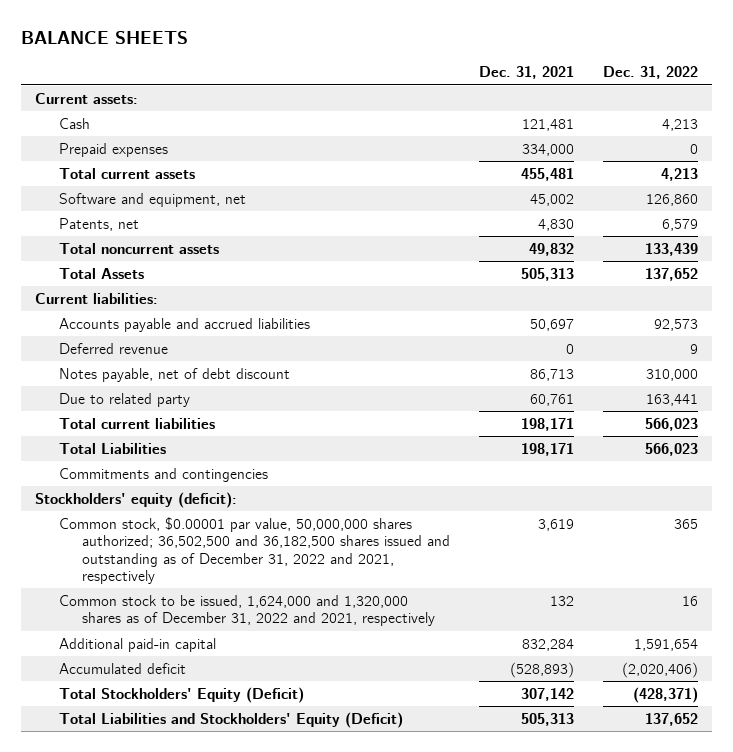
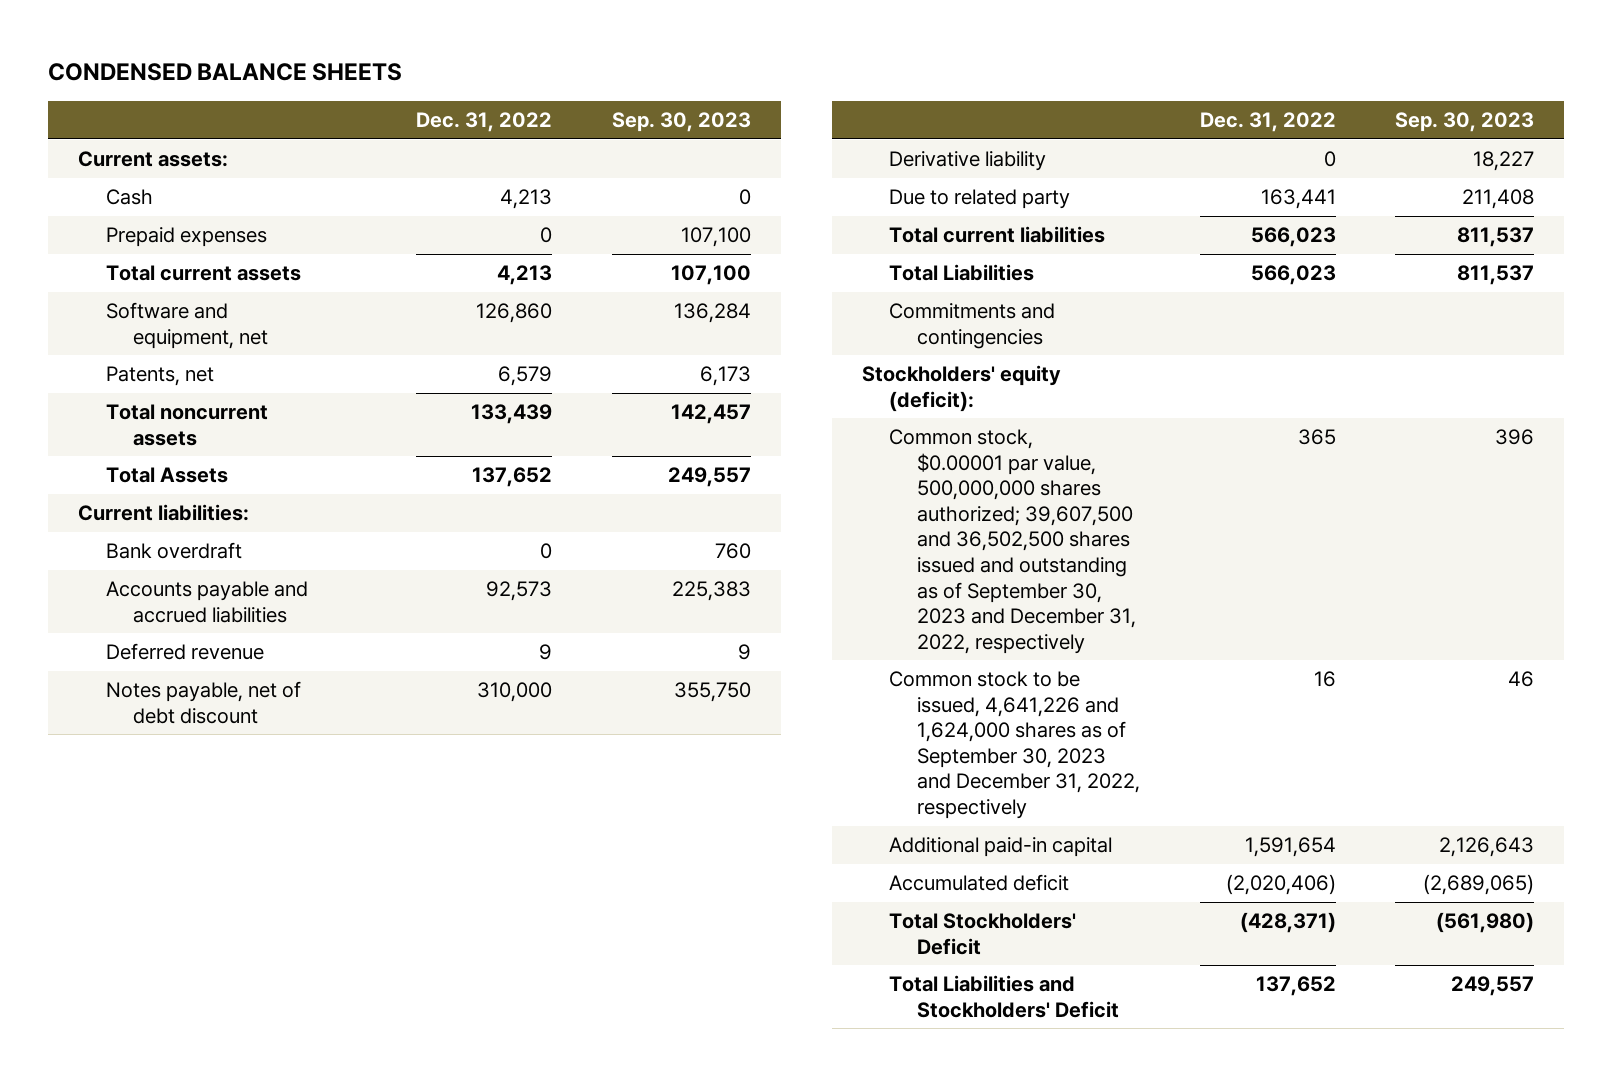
[20,31,188,45] BALANCE SHEETS -> [48,63,403,82] CONDENSED BALANCE SHEETS
[478,66,574,80] Dec. 31, 2021 -> none
none -> [611,112,751,133] Sep. 30, 2023
none -> [105,542,242,560] Bank overdraft
none -> [889,151,1047,172] Derivative liability
[58,516,450,584] Common stock, $0.00001 par value, 50,000,000 shares authorized; 36,502,500 and 36,182,500 shares issued and outstanding as of December 31, 2022 and 2021, respectively -> [889,429,1137,654] Common stock, $0.00001 par value, 500,000,000 shares authorized; 39,607,500 and 36,502,500 shares issued and outstanding as of September 30, 2023 and December 31, 2022, respectively
[58,594,435,627] Common stock to be issued, 1,624,000 and 1,320,000 shares as of December 31, 2022 and 2021, respectively -> [889,671,1141,820] Common stock to be issued, 4,641,226 and 1,624,000 shares as of September 30, 2023 and December 31, 2022, respectively
[58,686,304,703] Total Stockholders' Equity (Deficit) -> [889,913,1077,955] Total Stockholders' Deficit
[58,711,403,728] Total Liabilities and Stockholders' Equity (Deficit) -> [889,975,1120,1018] Total Liabilities and Stockholders' Deficit

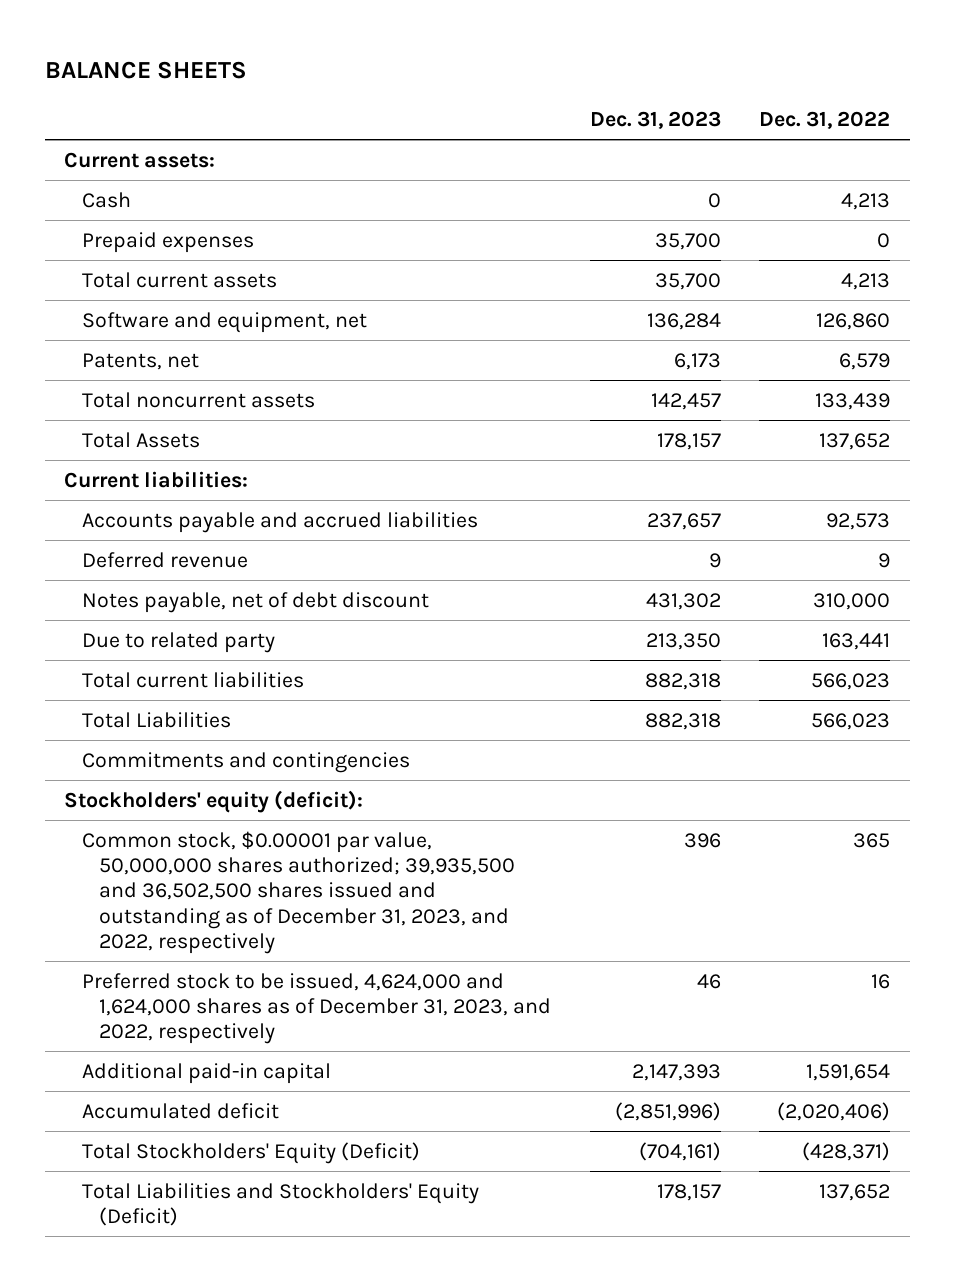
[48,63,403,82] CONDENSED BALANCE SHEETS -> [44,60,247,79] BALANCE SHEETS
[611,112,751,133] Sep. 30, 2023 -> none
none -> [589,110,721,129] Dec. 31, 2023
[105,542,242,560] Bank overdraft -> none
[889,151,1047,172] Derivative liability -> none
[889,429,1137,654] Common stock, $0.00001 par value, 500,000,000 shares authorized; 39,607,500 and 36,502,500 shares issued and outstanding as of September 30, 2023 and December 31, 2022, respectively -> [81,830,516,954] Common stock, $0.00001 par value, 50,000,000 shares authorized; 39,935,500 and 36,502,500 shares issued and outstanding as of December 31, 2023, and 2022, respectively
[889,671,1141,820] Common stock to be issued, 4,641,226 and 1,624,000 shares as of September 30, 2023 and December 31, 2022, respectively -> [81,972,552,1045] Preferred stock to be issued, 4,624,000 and 1,624,000 shares as of December 31, 2023, and 2022, respectively
[889,913,1077,955] Total Stockholders' Deficit -> [81,1141,420,1164] Total Stockholders' Equity (Deficit)
[889,975,1120,1018] Total Liabilities and Stockholders' Deficit -> [81,1182,479,1226] Total Liabilities and Stockholders' Equity (Deficit)

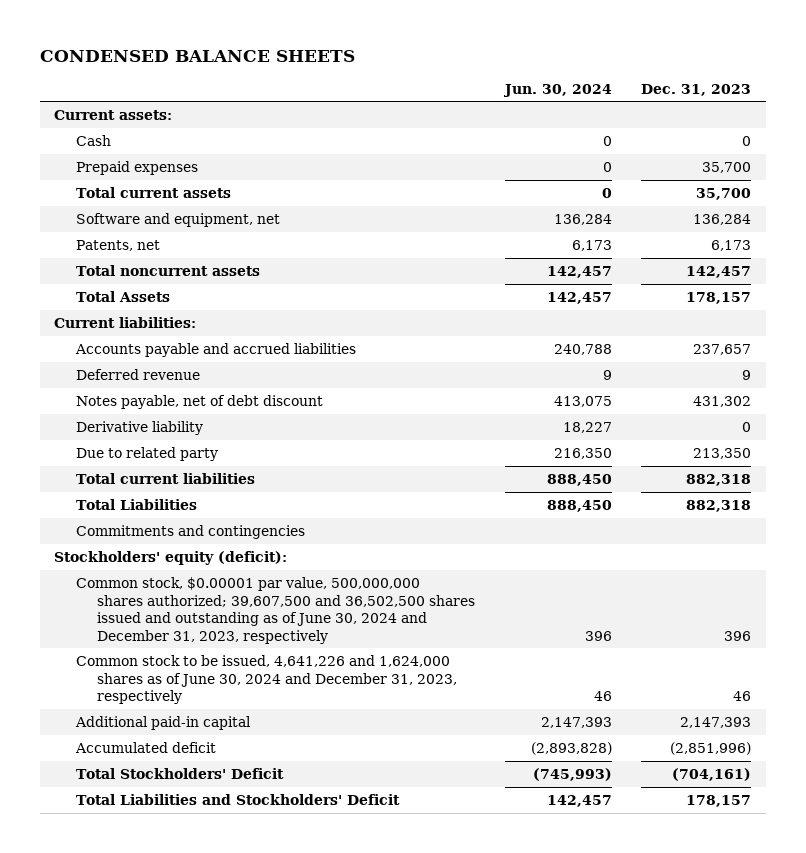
[44,60,247,79] BALANCE SHEETS -> [39,49,355,62] CONDENSED BALANCE SHEETS
[759,110,891,129] Dec. 31, 2022 -> none
none -> [502,83,612,97] Jun. 30, 2024
none -> [75,420,203,435] Derivative liability
[81,830,516,954] Common stock, $0.00001 par value, 50,000,000 shares authorized; 39,935,500 and 36,502,500 shares issued and outstanding as of December 31, 2023, and 2022, respectively -> [75,576,475,644] Common stock, $0.00001 par value, 500,000,000 shares authorized; 39,607,500 and 36,502,500 shares issued and outstanding as of June 30, 2024 and December 31, 2023, respectively
[81,972,552,1045] Preferred stock to be issued, 4,624,000 and 1,624,000 shares as of December 31, 2023, and 2022, respectively -> [75,654,457,705] Common stock to be issued, 4,641,226 and 1,624,000 shares as of June 30, 2024 and December 31, 2023, respectively
[81,1141,420,1164] Total Stockholders' Equity (Deficit) -> [75,767,284,779] Total Stockholders' Deficit
[81,1182,479,1226] Total Liabilities and Stockholders' Equity (Deficit) -> [75,793,400,805] Total Liabilities and Stockholders' Deficit

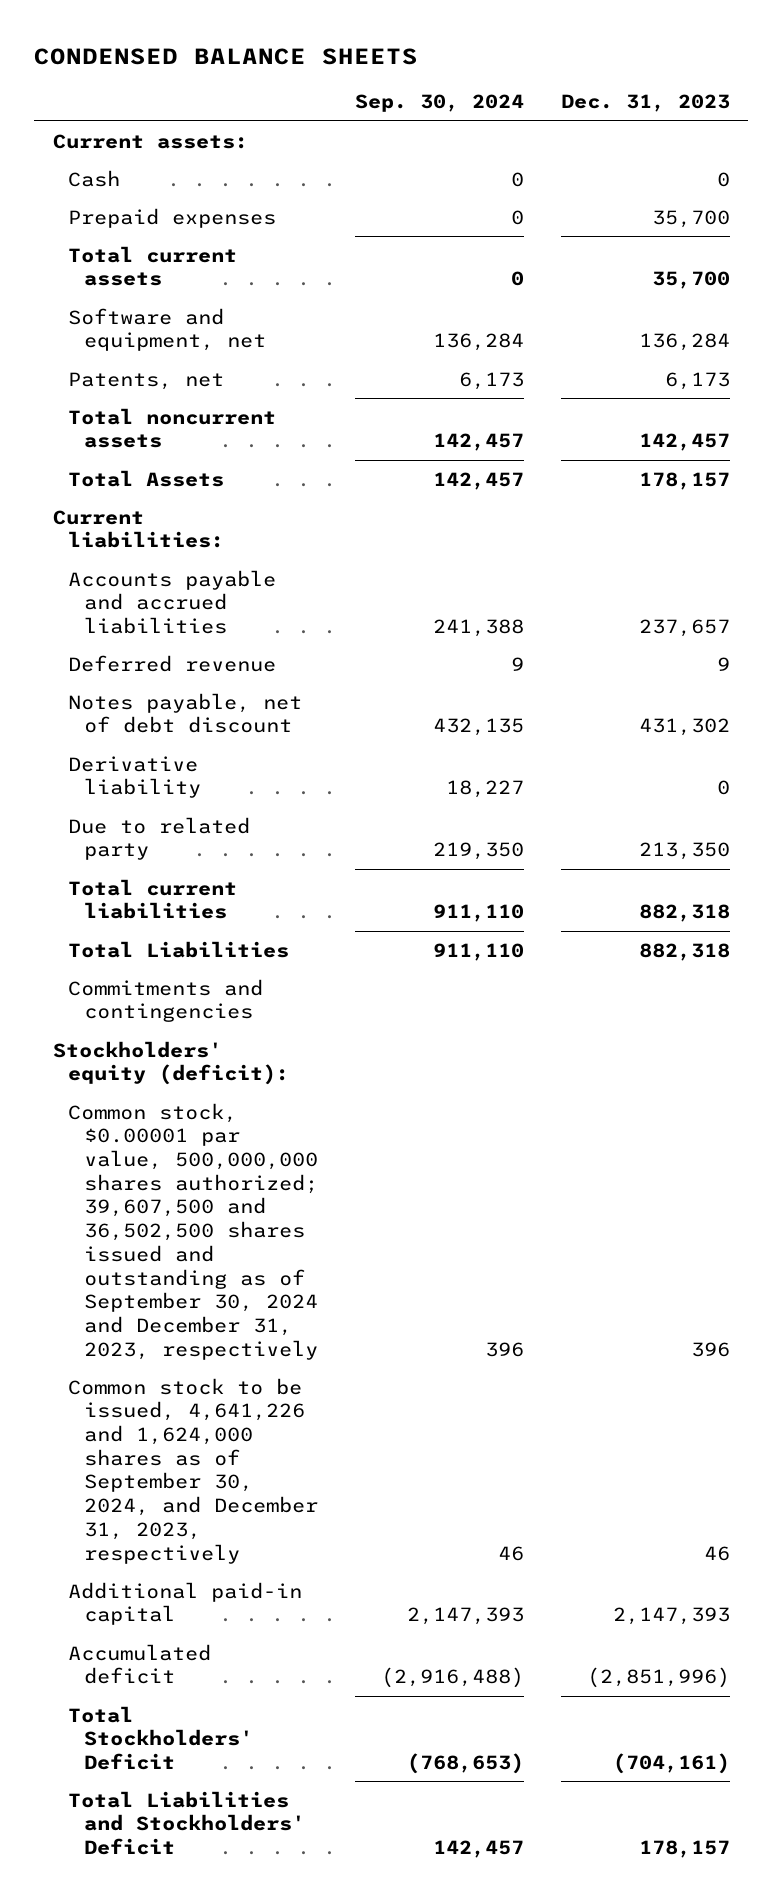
[502,83,612,97] Jun. 30, 2024 -> none
none -> [354,94,524,113] Sep. 30, 2024
[75,576,475,644] Common stock, $0.00001 par value, 500,000,000 shares authorized; 39,607,500 and 36,502,500 shares issued and outstanding as of June 30, 2024 and December 31, 2023, respectively -> [68,1102,318,1360] Common stock, $0.00001 par value, 500,000,000 shares authorized; 39,607,500 and 36,502,500 shares issued and outstanding as of September 30, 2024 and December 31, 2023, respectively
[75,654,457,705] Common stock to be issued, 4,641,226 and 1,624,000 shares as of June 30, 2024 and December 31, 2023, respectively -> [68,1377,318,1564] Common stock to be issued, 4,641,226 and 1,624,000 shares as of September 30, 2024, and December 31, 2023, respectively

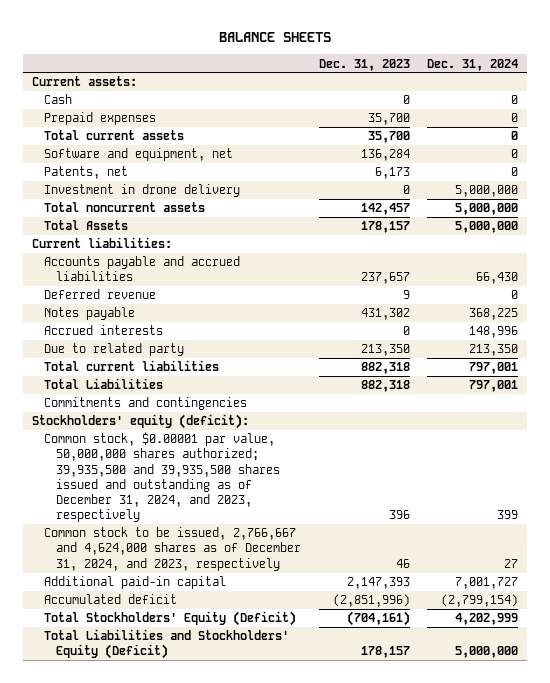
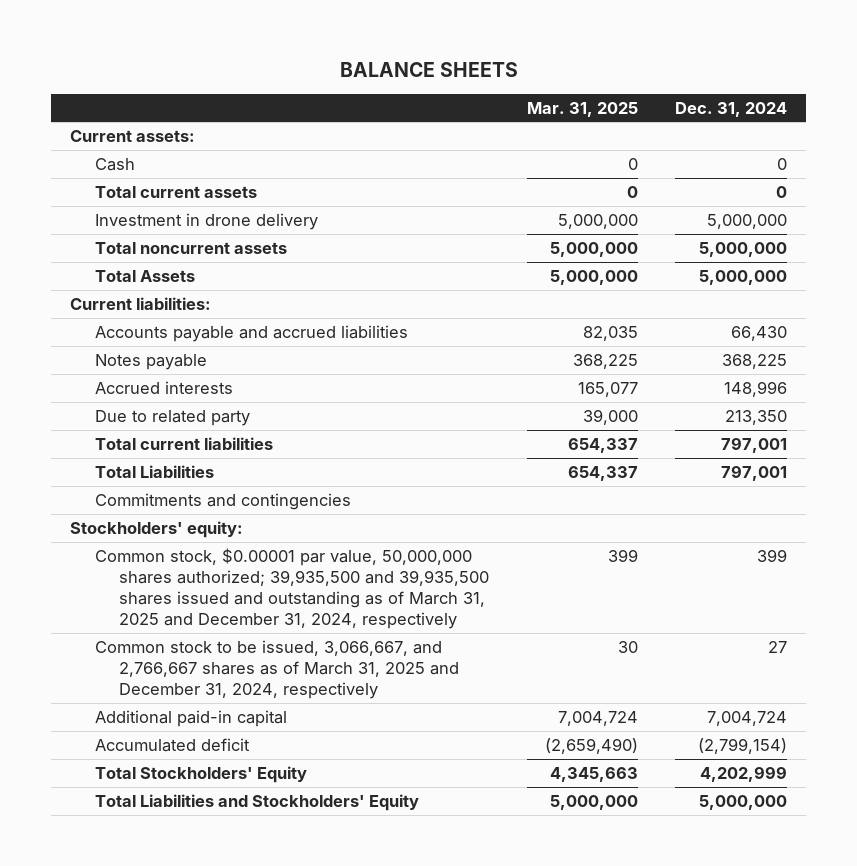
[318,58,410,71] Dec. 31, 2023 -> none
none -> [526,101,638,117] Mar. 31, 2025
[44,112,157,126] Prepaid expenses -> none
[44,148,234,162] Software and equipment, net -> none
[44,166,129,180] Patents, net -> none
[44,289,157,300] Deferred revenue -> none
[31,414,249,430] Stockholders' equity (deficit): -> [69,520,243,538] Stockholders' equity:
[44,432,281,522] Common stock, $0.00001 par value, 50,000,000 shares authorized; 39,935,500 and 39,935,500 shares issued and outstanding as of December 31, 2024, and 2023, respectively -> [94,547,490,630] Common stock, $0.00001 par value, 50,000,000 shares authorized; 39,935,500 and 39,935,500 shares issued and outstanding as of March 31, 2025 and December 31, 2024, respectively
[44,527,302,571] Common stock to be issued, 2,766,667 and 4,624,000 shares as of December 31, 2024, and 2023, respectively -> [94,639,460,700] Common stock to be issued, 3,066,667, and 2,766,667 shares as of March 31, 2025 and December 31, 2024, respectively
[455,577,519,590] 7,001,727 -> [707,710,788,726] 7,004,724
[44,611,297,627] Total Stockholders' Equity (Deficit) -> [94,765,307,783] Total Stockholders' Equity
[44,629,290,660] Total Liabilities and Stockholders' Equity (Deficit) -> [94,793,419,811] Total Liabilities and Stockholders' Equity

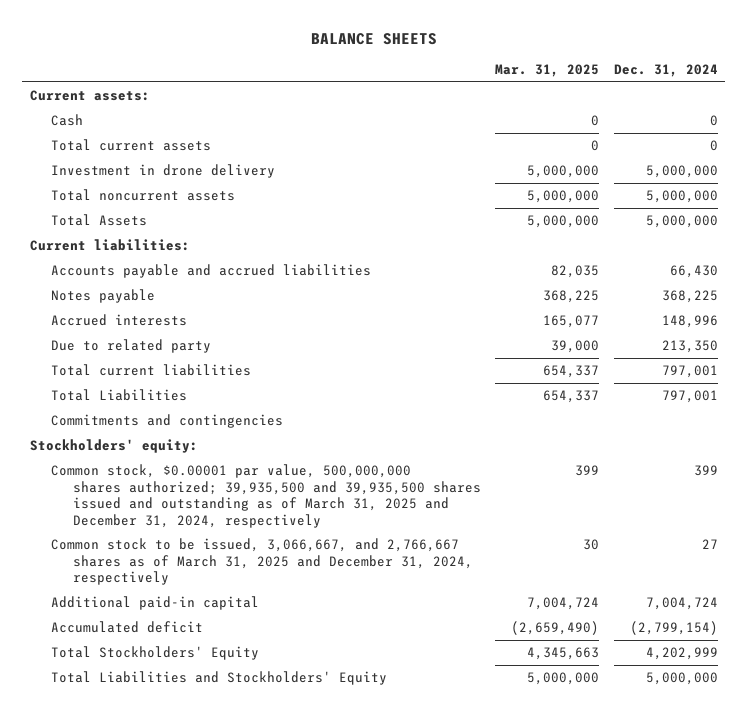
[94,547,490,630] Common stock, $0.00001 par value, 50,000,000 shares authorized; 39,935,500 and 39,935,500 shares issued and outstanding as of March 31, 2025 and December 31, 2024, respectively -> [51,464,482,528] Common stock, $0.00001 par value, 500,000,000 shares authorized; 39,935,500 and 39,935,500 shares issued and outstanding as of March 31, 2025 and December 31, 2024, respectively

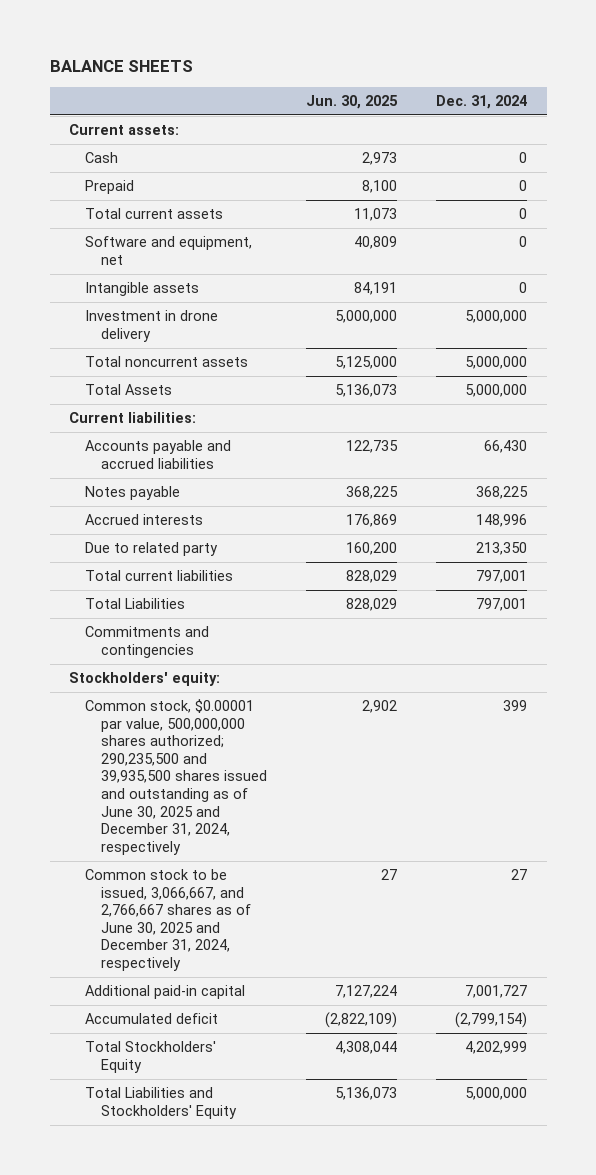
[495,64,600,78] Mar. 31, 2025 -> none
none -> [305,94,398,109] Jun. 30, 2025
none -> [85,180,135,195] Prepaid
none -> [85,236,253,265] Software and equipment, net
none -> [85,282,200,297] Intangible assets
[51,464,482,528] Common stock, $0.00001 par value, 500,000,000 shares authorized; 39,935,500 and 39,935,500 shares issued and outstanding as of March 31, 2025 and December 31, 2024, respectively -> [85,699,267,855] Common stock, $0.00001 par value, 500,000,000 shares authorized; 290,235,500 and 39,935,500 shares issued and outstanding as of June 30, 2025 and December 31, 2024, respectively
[51,538,474,586] Common stock to be issued, 3,066,667, and 2,766,667 shares as of March 31, 2025 and December 31, 2024, respectively -> [85,869,251,972] Common stock to be issued, 3,066,667, and 2,766,667 shares as of June 30, 2025 and December 31, 2024, respectively
[645,597,718,611] 7,004,724 -> [465,985,528,999] 7,001,727

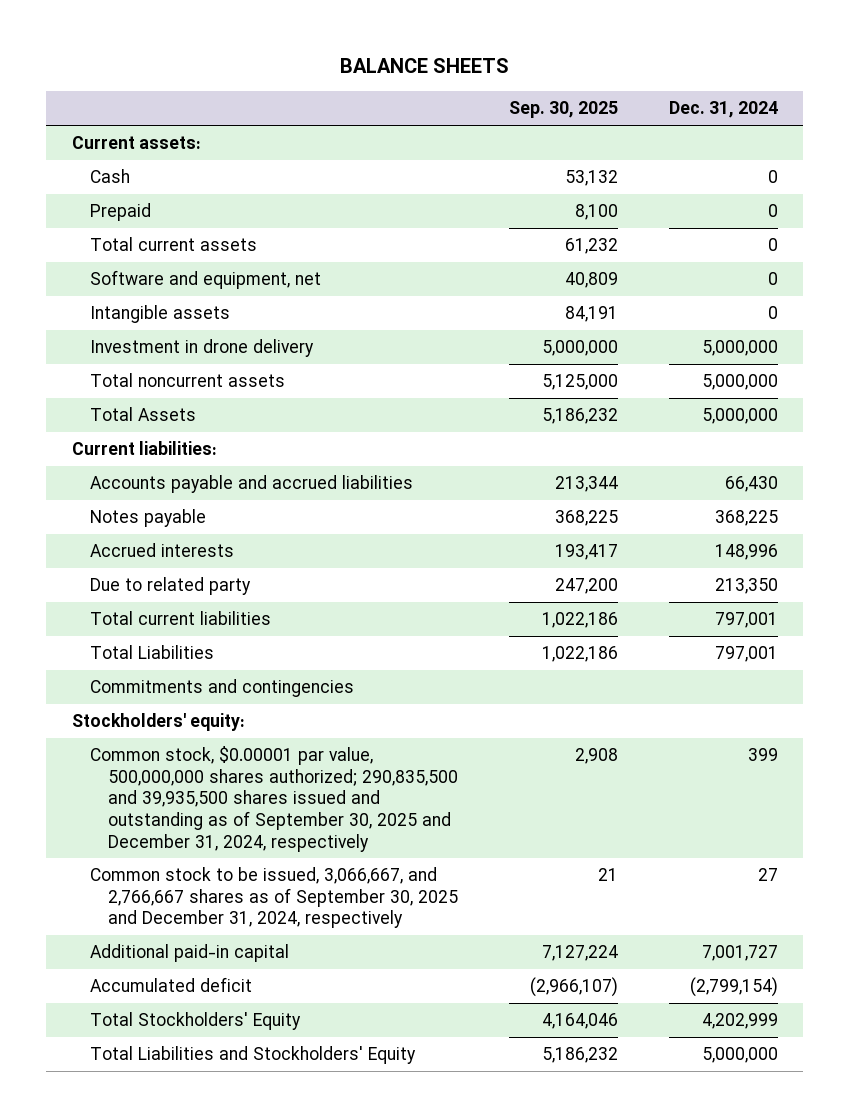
[305,94,398,109] Jun. 30, 2025 -> none
none -> [508,101,618,119] Sep. 30, 2025
[85,699,267,855] Common stock, $0.00001 par value, 500,000,000 shares authorized; 290,235,500 and 39,935,500 shares issued and outstanding as of June 30, 2025 and December 31, 2024, respectively -> [89,746,459,852] Common stock, $0.00001 par value, 500,000,000 shares authorized; 290,835,500 and 39,935,500 shares issued and outstanding as of September 30, 2025 and December 31, 2024, respectively
[85,869,251,972] Common stock to be issued, 3,066,667, and 2,766,667 shares as of June 30, 2025 and December 31, 2024, respectively -> [89,867,459,929] Common stock to be issued, 3,066,667, and 2,766,667 shares as of September 30, 2025 and December 31, 2024, respectively

